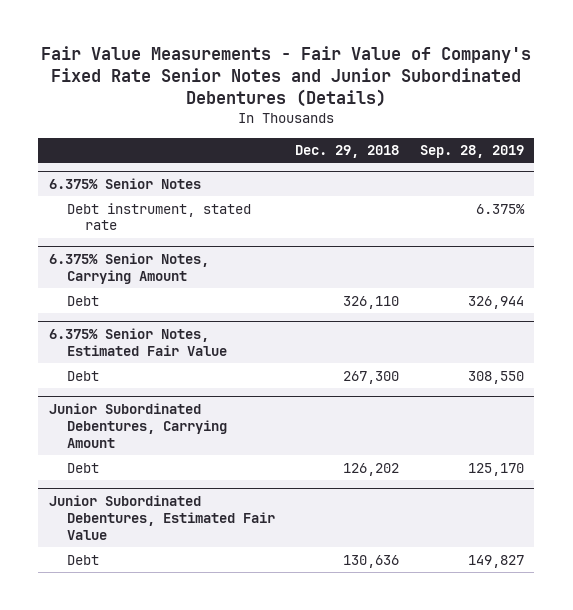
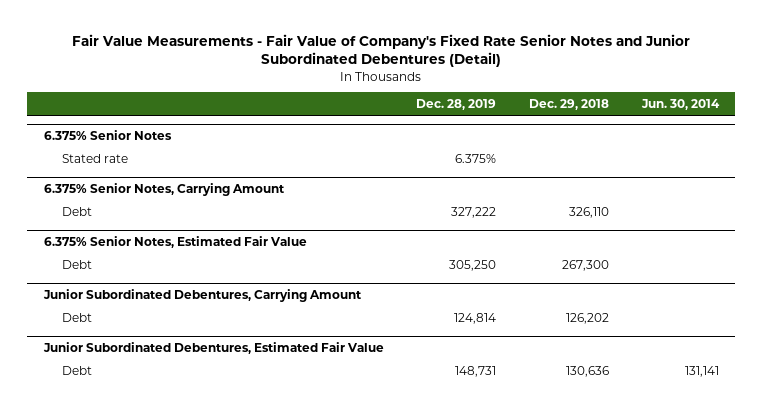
[41,46,532,108] Fair Value Measurements - Fair Value of Company's Fixed Rate Senior Notes and Junior Subordinated Debentures (Details) -> [72,33,691,68] Fair Value Measurements - Fair Value of Company's Fixed Rate Senior Notes and Junior Subordinated Debentures (Detail)
[419,145,524,159] Sep. 28, 2019 -> none
none -> [416,99,497,111] Dec. 28, 2019
none -> [640,99,720,111] Jun. 30, 2014
[66,202,251,231] Debt instrument, stated rate -> [61,153,128,163] Stated rate

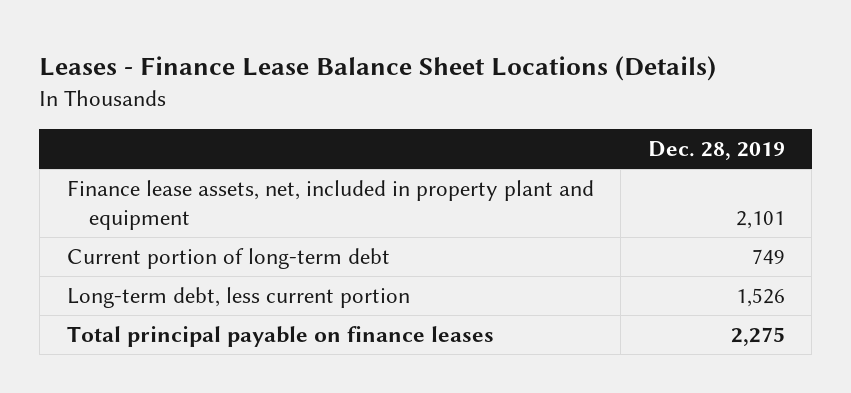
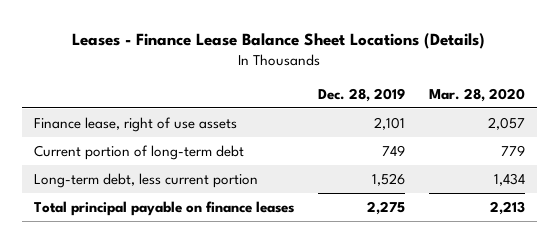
none -> [428,88,525,103] Mar. 28, 2020
[66,179,594,230] Finance lease assets, net, included in property plant and equipment -> [33,116,237,132] Finance lease, right of use assets

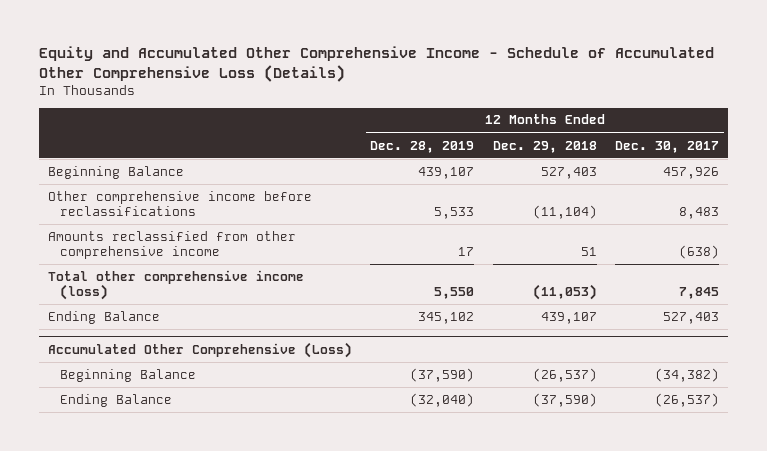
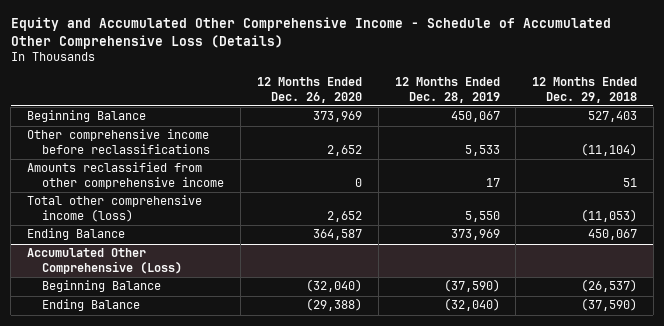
[615,140,720,153] Dec. 30, 2017 -> none
none -> [256,77,362,103] 12 Months Ended Dec. 26, 2020
[418,166,475,179] 439,107 -> [450,111,500,123] 450,067
[418,311,475,324] 345,102 -> [450,229,500,241] 373,969
[540,311,597,324] 439,107 -> [588,229,638,241] 450,067

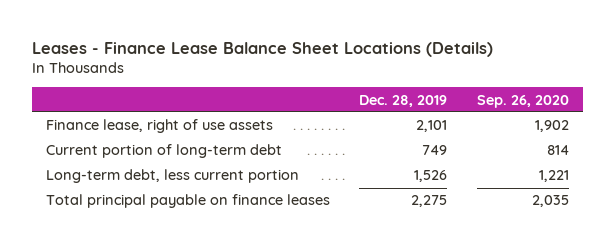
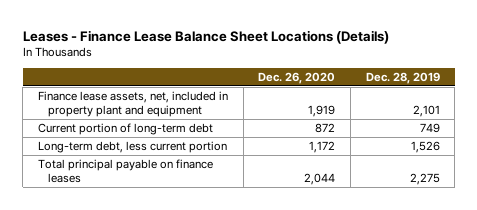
[476,94,569,108] Sep. 26, 2020 -> none
none -> [258,71,336,84] Dec. 26, 2020
[46,119,274,134] Finance lease, right of use assets -> [37,90,228,118] Finance lease assets, net, included in property plant and equipment

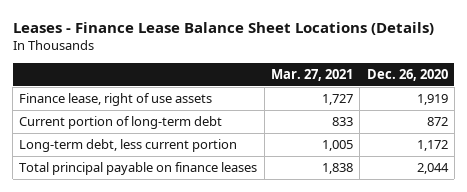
[365,71,440,84] Dec. 28, 2019 -> none
none -> [271,68,354,81] Mar. 27, 2021
[37,90,228,118] Finance lease assets, net, included in property plant and equipment -> [19,93,213,107] Finance lease, right of use assets

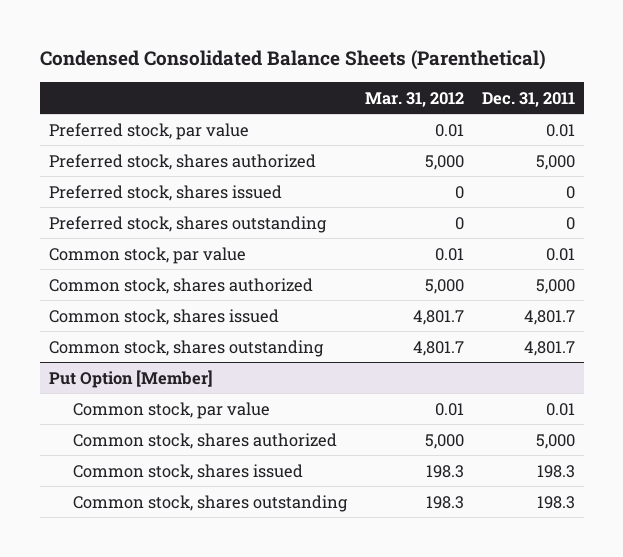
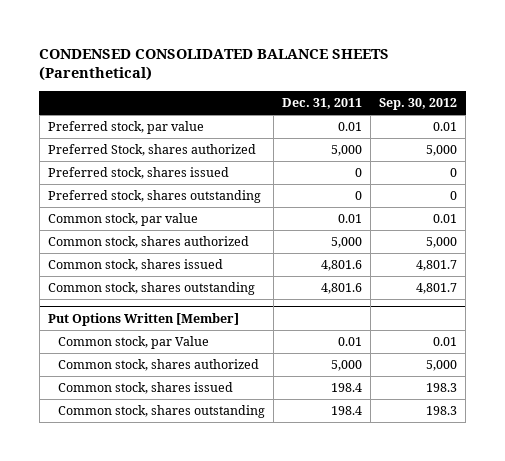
[39,50,546,71] Condensed Consolidated Balance Sheets (Parenthetical) -> [39,48,390,82] CONDENSED CONSOLIDATED BALANCE SHEETS (Parenthetical)
[364,91,464,107] Mar. 31, 2012 -> none
none -> [379,98,458,111] Sep. 30, 2012
[48,153,316,170] Preferred stock, shares authorized -> [47,144,256,157] Preferred Stock, shares authorized
[523,309,575,325] 4,801.7 -> [320,260,362,272] 4,801.6
[523,340,575,356] 4,801.7 -> [320,283,362,295] 4,801.6
[48,369,213,388] Put Option [Member] -> [47,313,239,327] Put Options Written [Member]
[72,401,270,419] Common stock, par value -> [57,336,209,350] Common stock, par Value
[536,464,575,478] 198.3 -> [330,383,362,393] 198.4
[536,495,575,509] 198.3 -> [330,406,362,416] 198.4

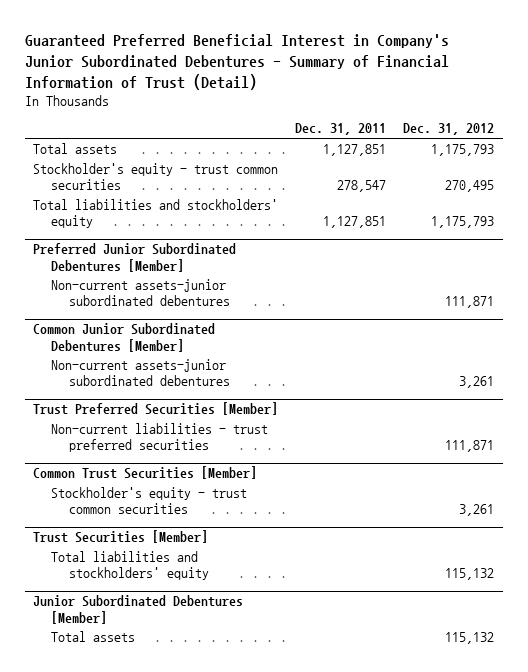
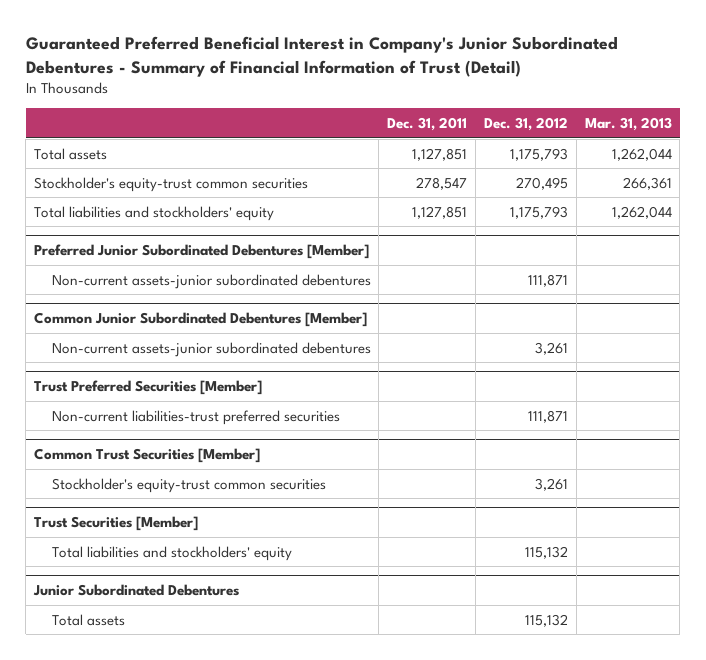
none -> [584,117,672,132] Mar. 31, 2013
[33,163,279,191] Stockholder's equity - trust common securities -> [34,176,309,192] Stockholder's equity-trust common securities
[51,423,269,453] Non-current liabilities - trust preferred securities -> [51,409,340,425] Non-current liabilities-trust preferred securities
[51,487,248,515] Stockholder's equity - trust common securities -> [51,477,326,493] Stockholder's equity-trust common securities
[33,595,244,624] Junior Subordinated Debentures [Member] -> [33,584,240,597] Junior Subordinated Debentures

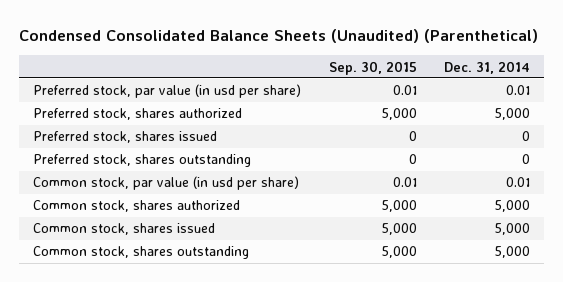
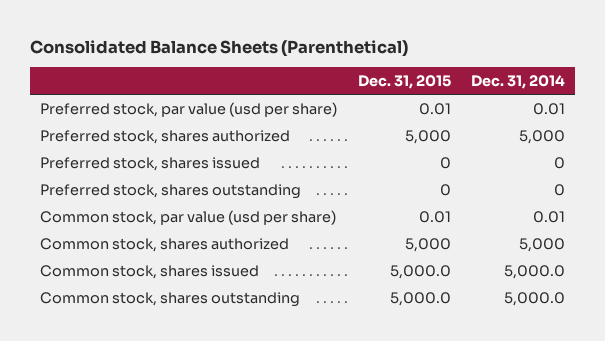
[19,29,539,44] Condensed Consolidated Balance Sheets (Unaudited) (Parenthetical) -> [30,39,409,57] Consolidated Balance Sheets (Parenthetical)
[328,60,417,75] Sep. 30, 2015 -> none
none -> [357,75,451,90] Dec. 31, 2015
[33,84,302,99] Preferred stock, par value (in usd per share) -> [40,101,338,117] Preferred stock, par value (usd per share)
[33,176,300,191] Common stock, par value (in usd per share) -> [40,209,337,225] Common stock, par value (usd per share)
[493,223,530,236] 5,000 -> [503,264,565,279] 5,000.0
[493,246,530,259] 5,000 -> [503,291,565,306] 5,000.0

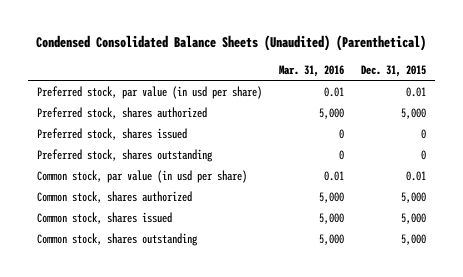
[30,39,409,57] Consolidated Balance Sheets (Parenthetical) -> [36,34,427,51] Condensed Consolidated Balance Sheets (Unaudited) (Parenthetical)
[470,75,565,90] Dec. 31, 2014 -> none
none -> [278,64,344,77] Mar. 31, 2016
[40,101,338,117] Preferred stock, par value (usd per share) -> [36,85,262,99] Preferred stock, par value (in usd per share)
[40,209,337,225] Common stock, par value (usd per share) -> [36,169,247,183] Common stock, par value (in usd per share)
[389,264,451,279] 5,000.0 -> [401,212,427,224] 5,000
[389,291,451,306] 5,000.0 -> [401,233,427,245] 5,000

